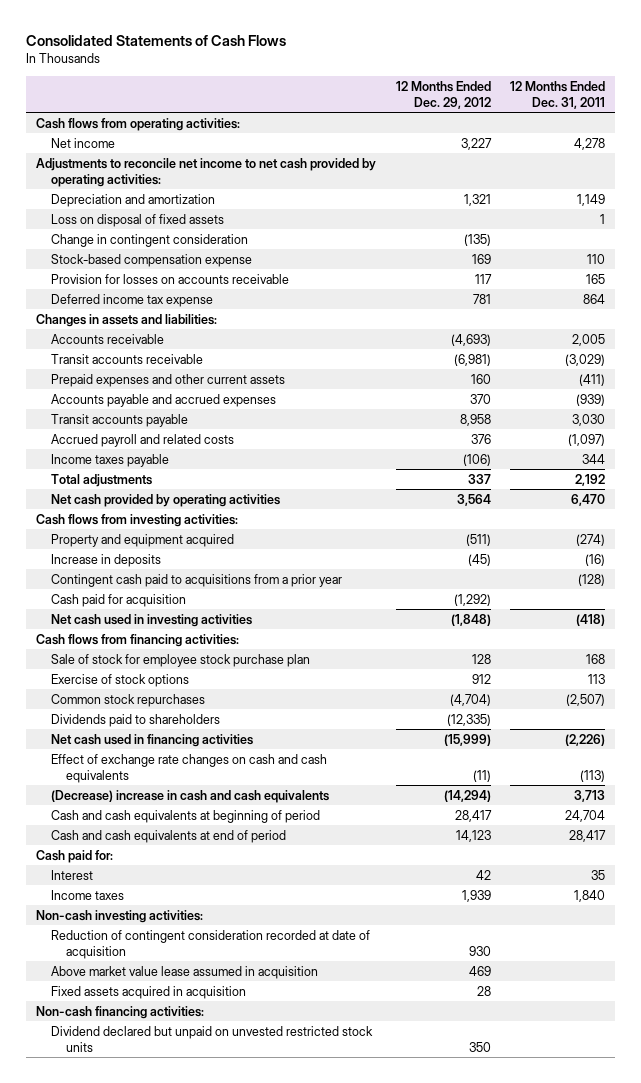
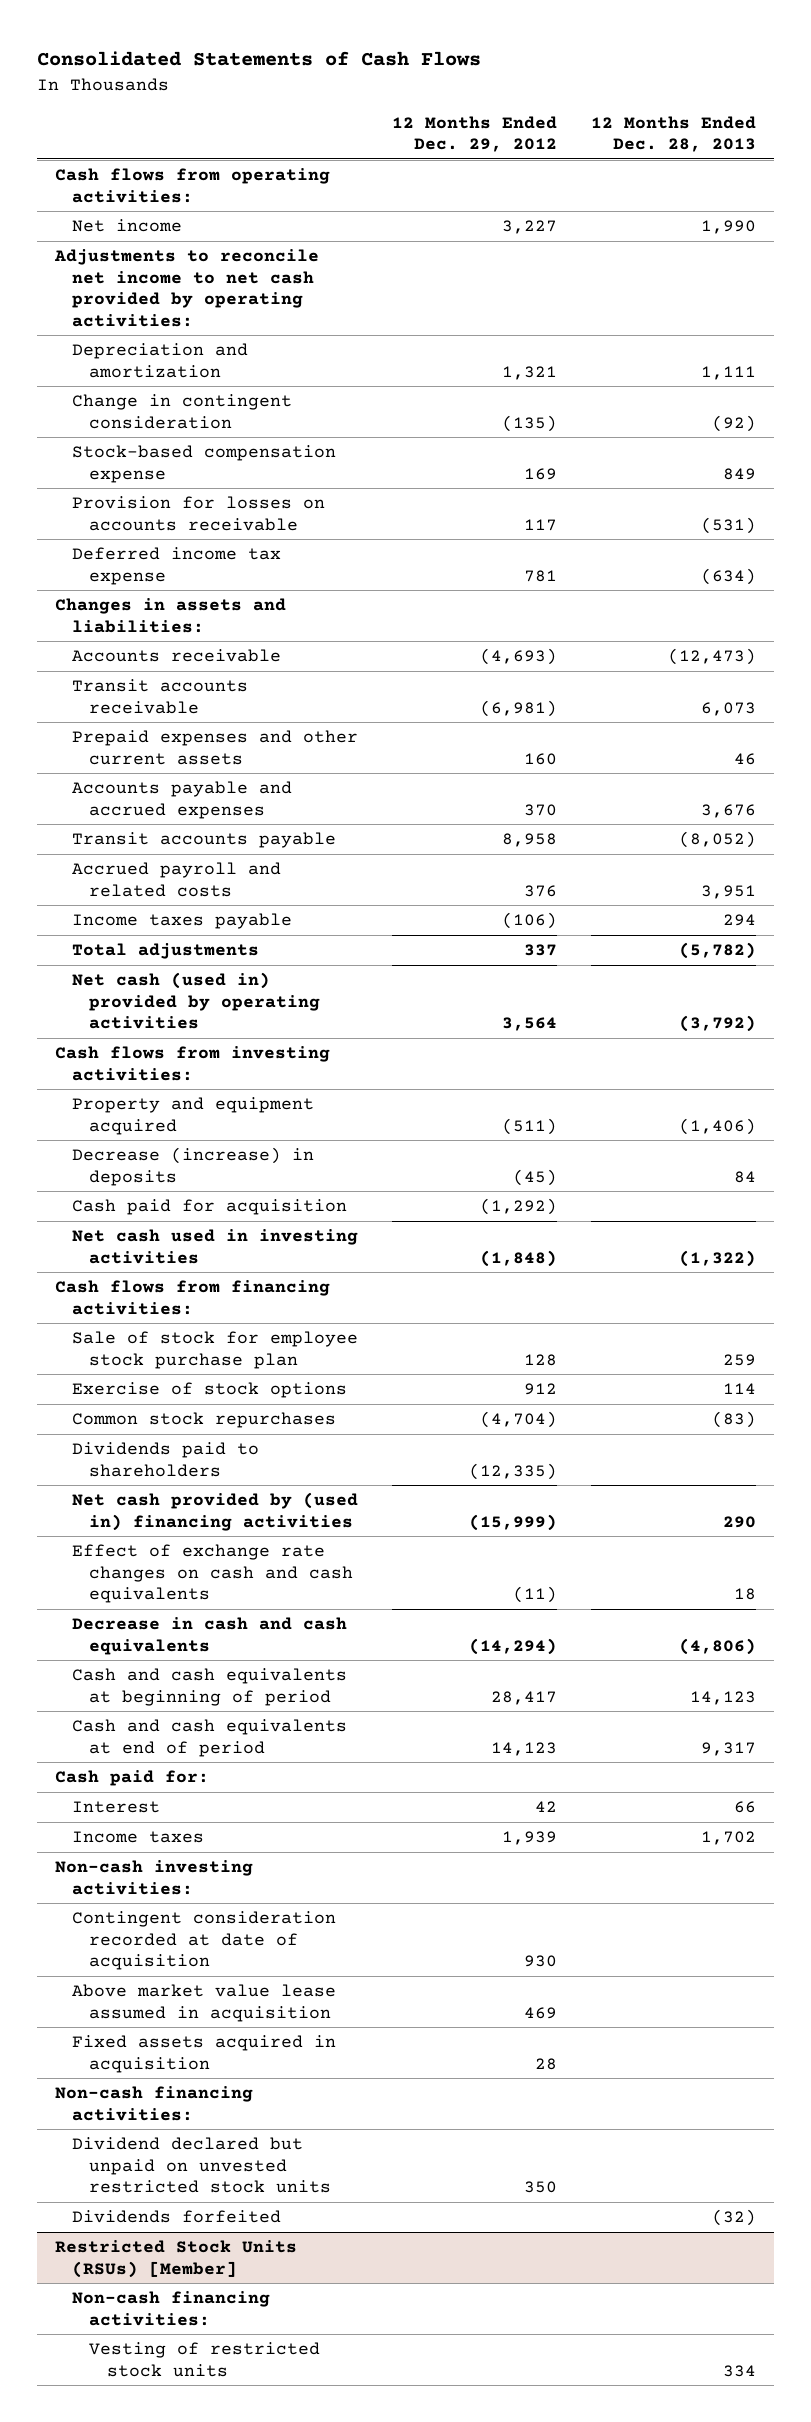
[510,80,606,109] 12 Months Ended Dec. 31, 2011 -> none
none -> [591,115,757,153] 12 Months Ended Dec. 28, 2013
[50,213,224,227] Loss on disposal of fixed assets -> none
[50,493,280,507] Net cash provided by operating activities -> [72,972,321,1030] Net cash (used in) provided by operating activities
[50,573,342,587] Contingent cash paid to acquisitions from a prior year -> none
[50,553,161,567] Increase in deposits -> [72,1147,315,1186] Decrease (increase) in deposits
[50,733,253,747] Net cash used in financing activities -> [72,1492,359,1531] Net cash provided by (used in) financing activities
[50,789,329,803] (Decrease) increase in cash and cash equivalents -> [72,1617,348,1655] Decrease in cash and cash equivalents
[50,929,370,960] Reduction of contingent consideration recorded at date of acquisition -> [72,1911,337,1971] Contingent consideration recorded at date of acquisition
none -> [72,2210,282,2224] Dividends forfeited
none -> [54,2240,297,2278] Restricted Stock Units (RSUs) [Member]
none -> [72,2291,271,2326] Non-cash financing activities:
none -> [89,2342,321,2377] Vesting of restricted stock units

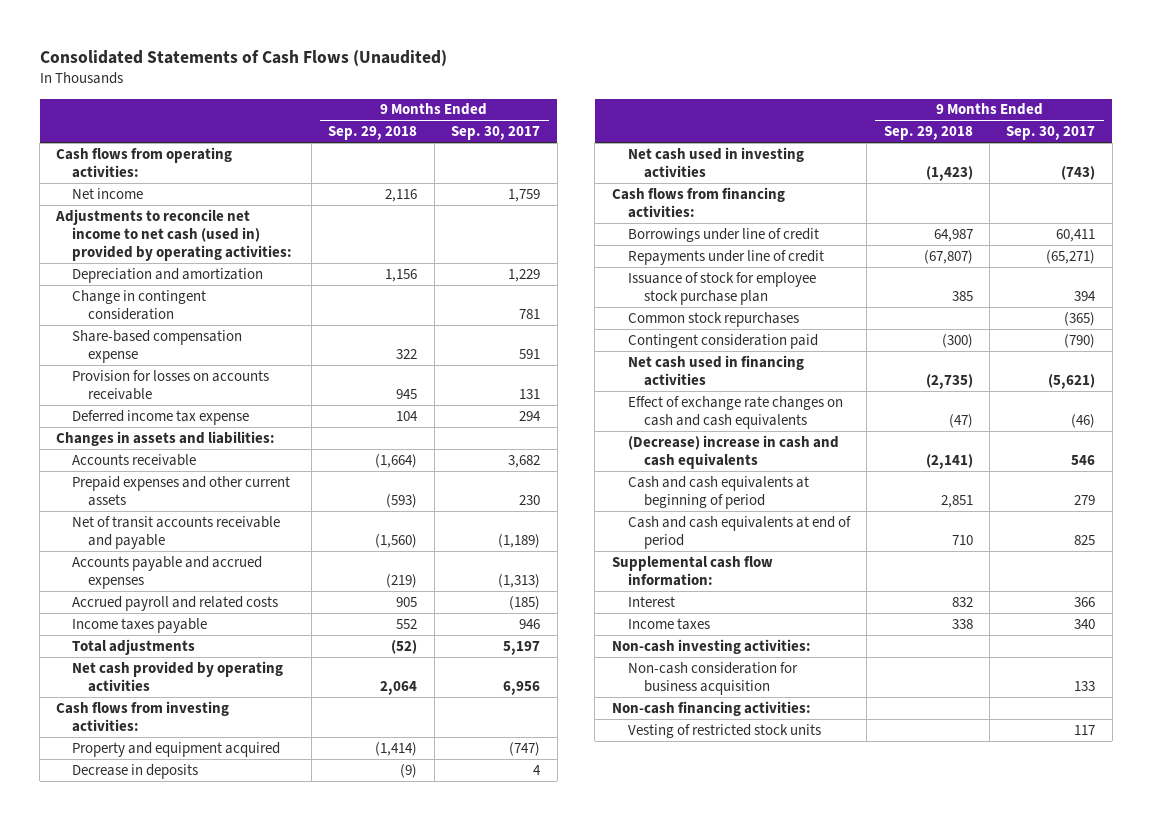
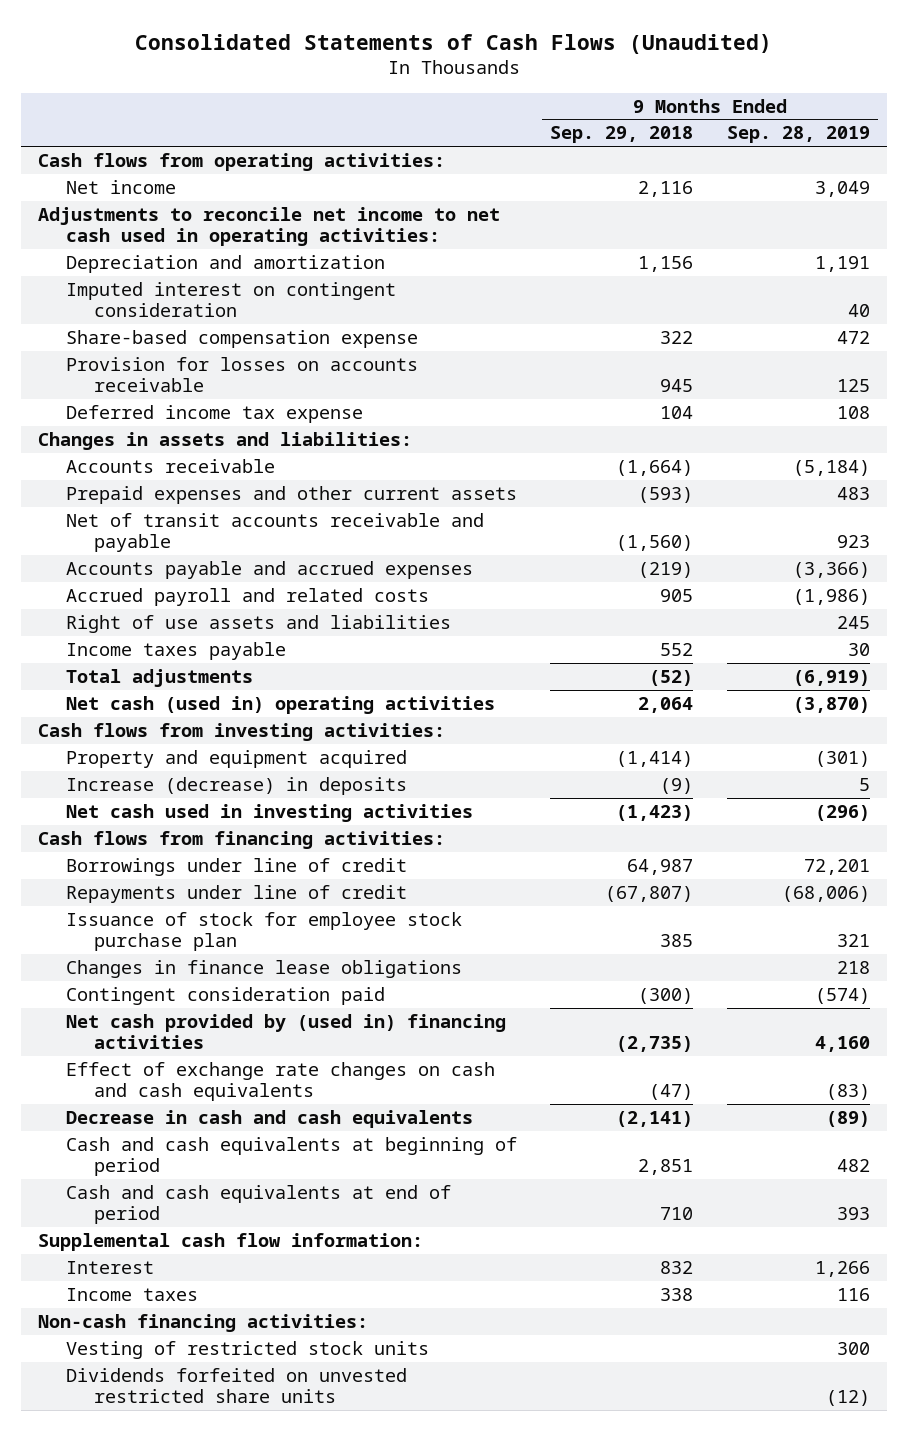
[451,126,541,141] Sep. 30, 2017 -> none
none -> [726,126,870,144] Sep. 28, 2019
[55,208,293,261] Adjustments to reconcile net income to net cash (used in) provided by operating activities: -> [38,206,501,247] Adjustments to reconcile net income to net cash used in operating activities:
[72,289,207,320] Change in contingent consideration -> [65,281,396,318] Imputed interest on contingent consideration
none -> [65,614,451,633] Right of use assets and liabilities
[72,660,284,692] Net cash provided by operating activities -> [65,695,495,714] Net cash (used in) operating activities
[72,763,199,779] Decrease in deposits -> [65,776,407,795] Increase (decrease) in deposits
[627,311,799,327] Common stock repurchases -> none
none -> [65,959,462,978] Changes in finance lease obligations
[627,354,804,386] Net cash used in financing activities -> [65,1013,506,1050] Net cash provided by (used in) financing activities
[627,434,839,469] (Decrease) increase in cash and cash equivalents -> [65,1109,473,1128] Decrease in cash and cash equivalents
[611,638,811,654] Non-cash investing activities: -> none
[627,661,798,695] Non-cash consideration for business acquisition -> none
none -> [65,1367,407,1404] Dividends forfeited on unvested restricted share units

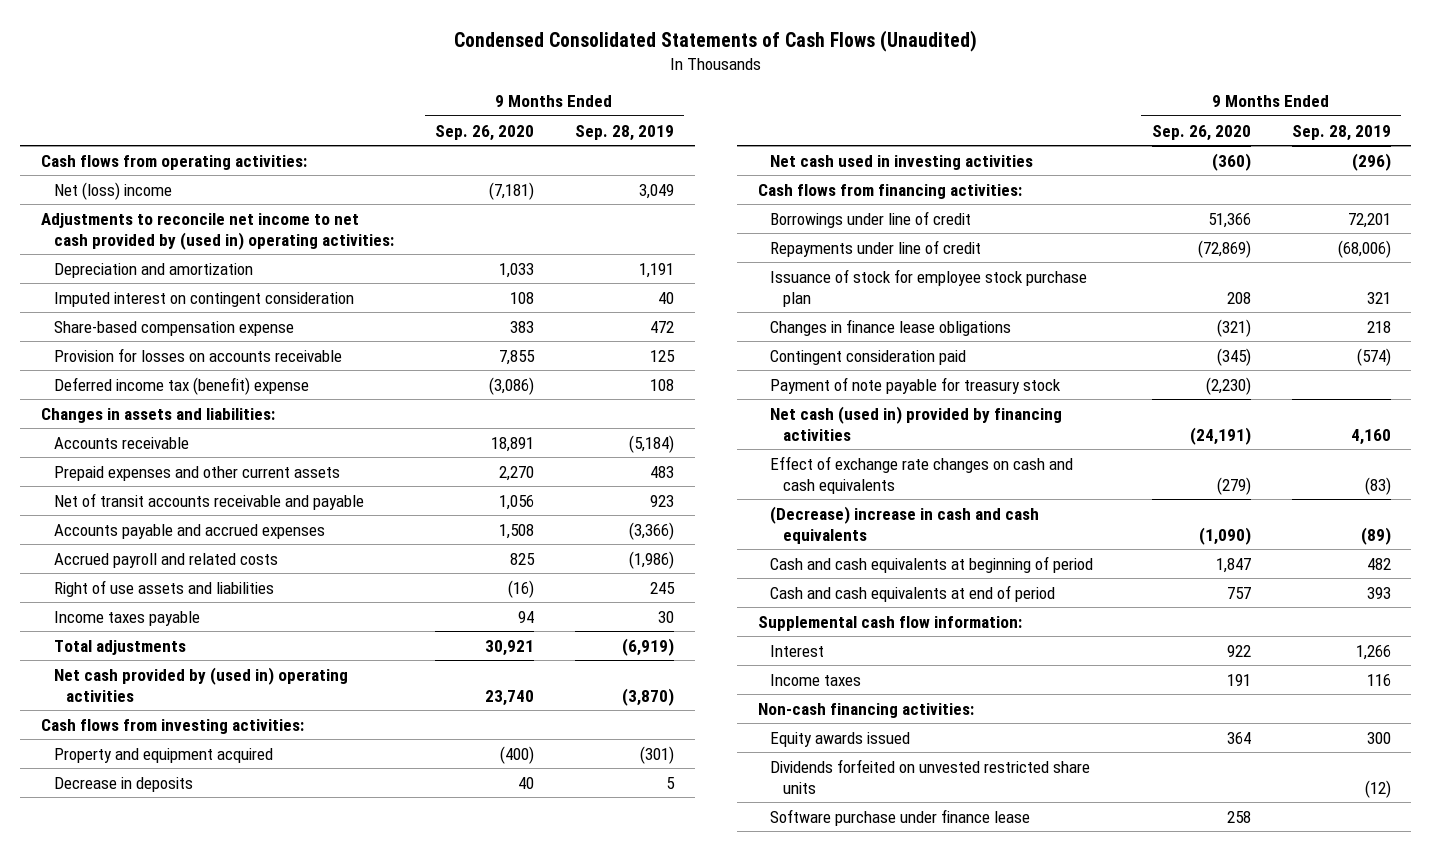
[134,33,772,54] Consolidated Statements of Cash Flows (Unaudited) -> [453,29,977,52] Condensed Consolidated Statements of Cash Flows (Unaudited)
[550,126,694,144] Sep. 29, 2018 -> none
none -> [434,124,534,141] Sep. 26, 2020
[65,179,176,194] Net income -> [53,181,172,200] Net (loss) income
[38,206,501,247] Adjustments to reconcile net income to net cash used in operating activities: -> [40,212,394,250] Adjustments to reconcile net income to net cash provided by (used in) operating activities:
[65,404,363,423] Deferred income tax expense -> [53,376,309,395] Deferred income tax (benefit) expense
[65,695,495,714] Net cash (used in) operating activities -> [53,666,348,702] Net cash provided by (used in) operating activities
[65,776,407,795] Increase (decrease) in deposits -> [53,776,193,792] Decrease in deposits
none -> [770,376,1062,394] Payment of note payable for treasury stock
[65,1013,506,1050] Net cash provided by (used in) financing activities -> [770,405,1063,441] Net cash (used in) provided by financing activities
[65,1109,473,1128] Decrease in cash and cash equivalents -> [770,505,1040,544] (Decrease) increase in cash and cash equivalents
[65,1340,429,1359] Vesting of restricted stock units -> none
none -> [770,731,911,747] Equity awards issued
none -> [770,808,1031,826] Software purchase under finance lease

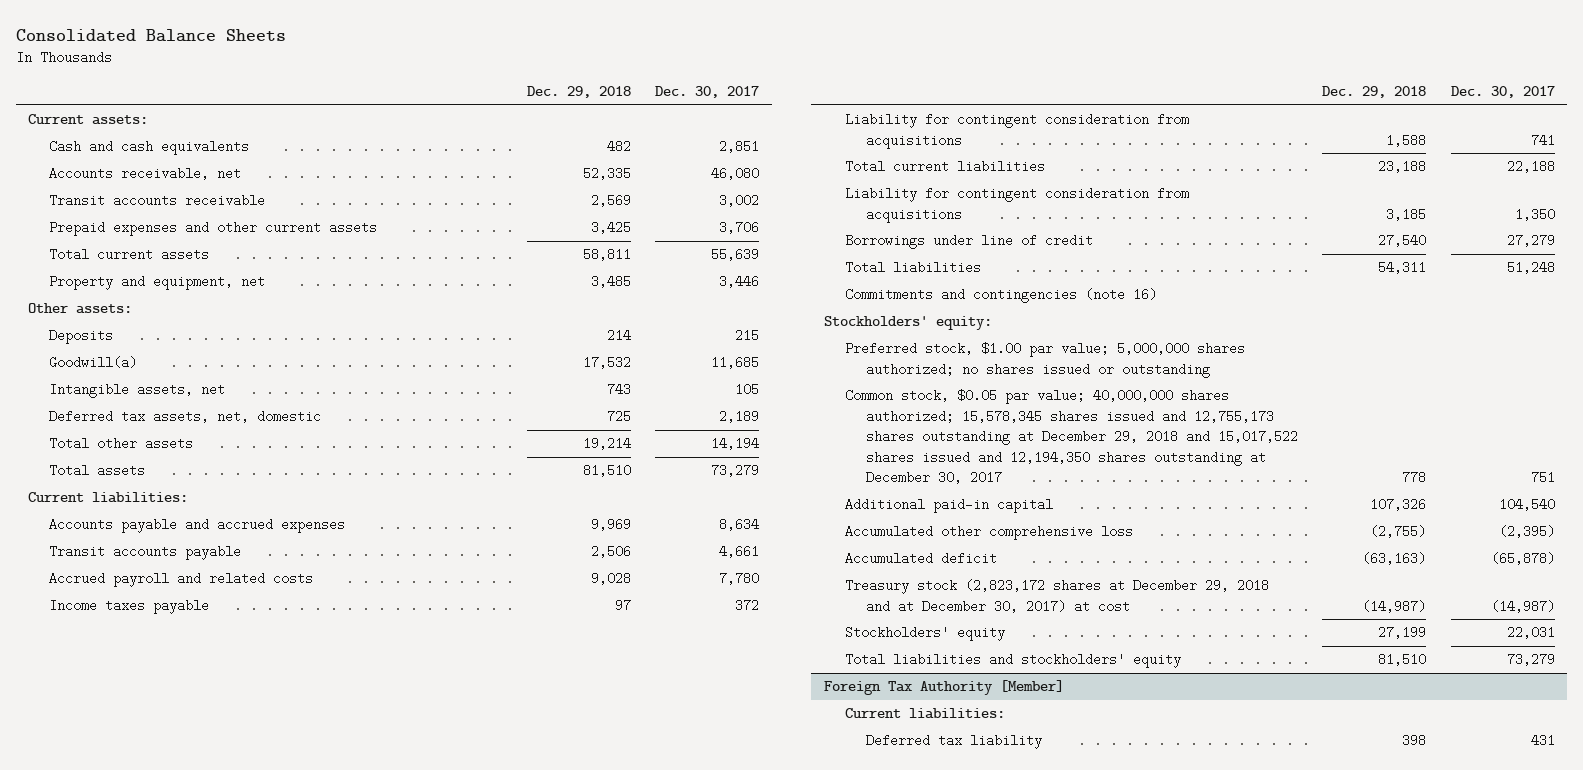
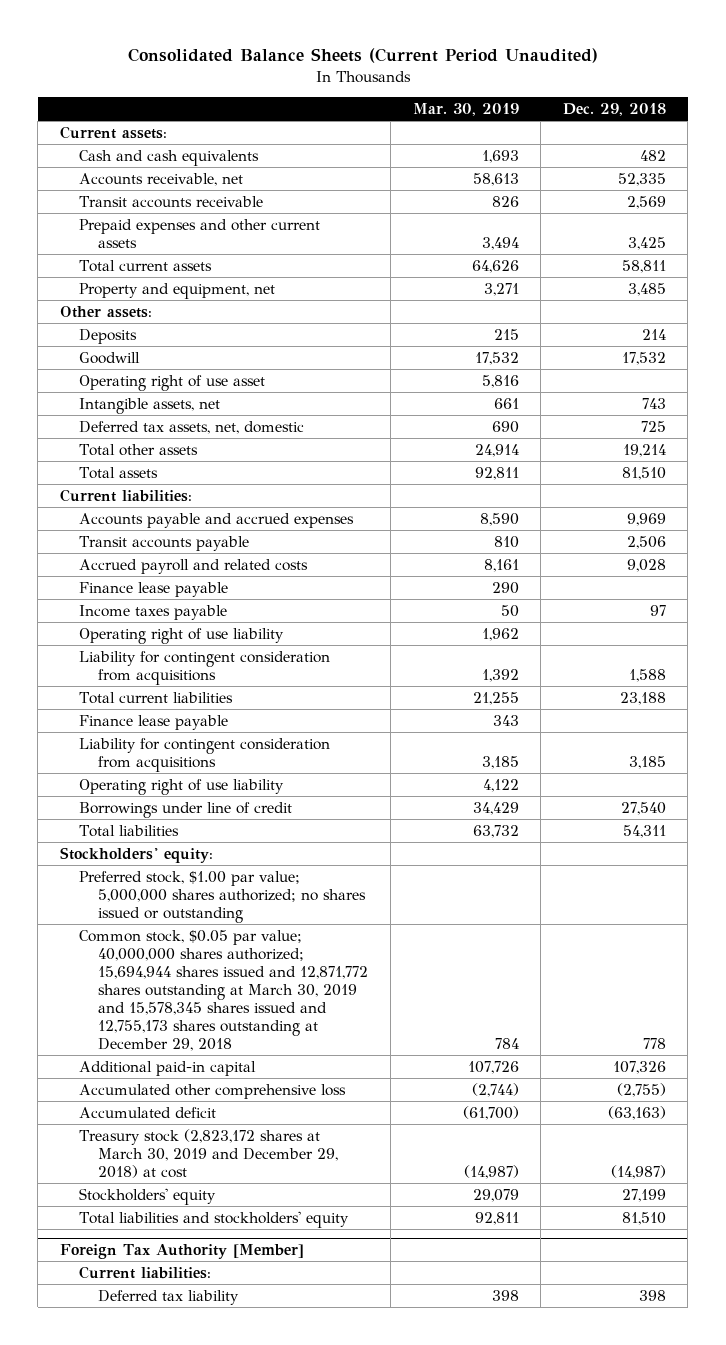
[15,28,286,42] Consolidated Balance Sheets -> [127,48,598,64] Consolidated Balance Sheets (Current Period Unaudited)
[655,86,760,99] Dec. 30, 2017 -> none
none -> [412,103,519,117] Mar. 30, 2019
[49,356,138,370] Goodwill(a) -> [79,351,141,364] Goodwill
none -> [79,374,266,391] Operating right of use asset
none -> [79,581,229,597] Finance lease payable
none -> [79,627,285,644] Operating right of use liability
none -> [79,714,229,730] Finance lease payable
none -> [79,778,285,795] Operating right of use liability
[844,288,1157,304] Commitments and contingencies (note 16) -> none
[844,389,1298,485] Common stock, $0.05 par value; 40,000,000 shares authorized; 15,578,345 shares issued and 12,755,173 shares outstanding at December 29, 2018 and 15,017,522 shares issued and 12,194,350 shares outstanding at December 30, 2017 -> [79,929,369,1051] Common stock, $0.05 par value; 40,000,000 shares authorized; 15,694,944 shares issued and 12,871,772 shares outstanding at March 30, 2019 and 15,578,345 shares issued and 12,755,173 shares outstanding at December 29, 2018
[844,579,1269,613] Treasury stock (2,823,172 shares at December 29, 2018 and at December 30, 2017) at cost -> [79,1128,339,1178] Treasury stock (2,823,172 shares at March 30, 2019 and December 29, 2018) at cost

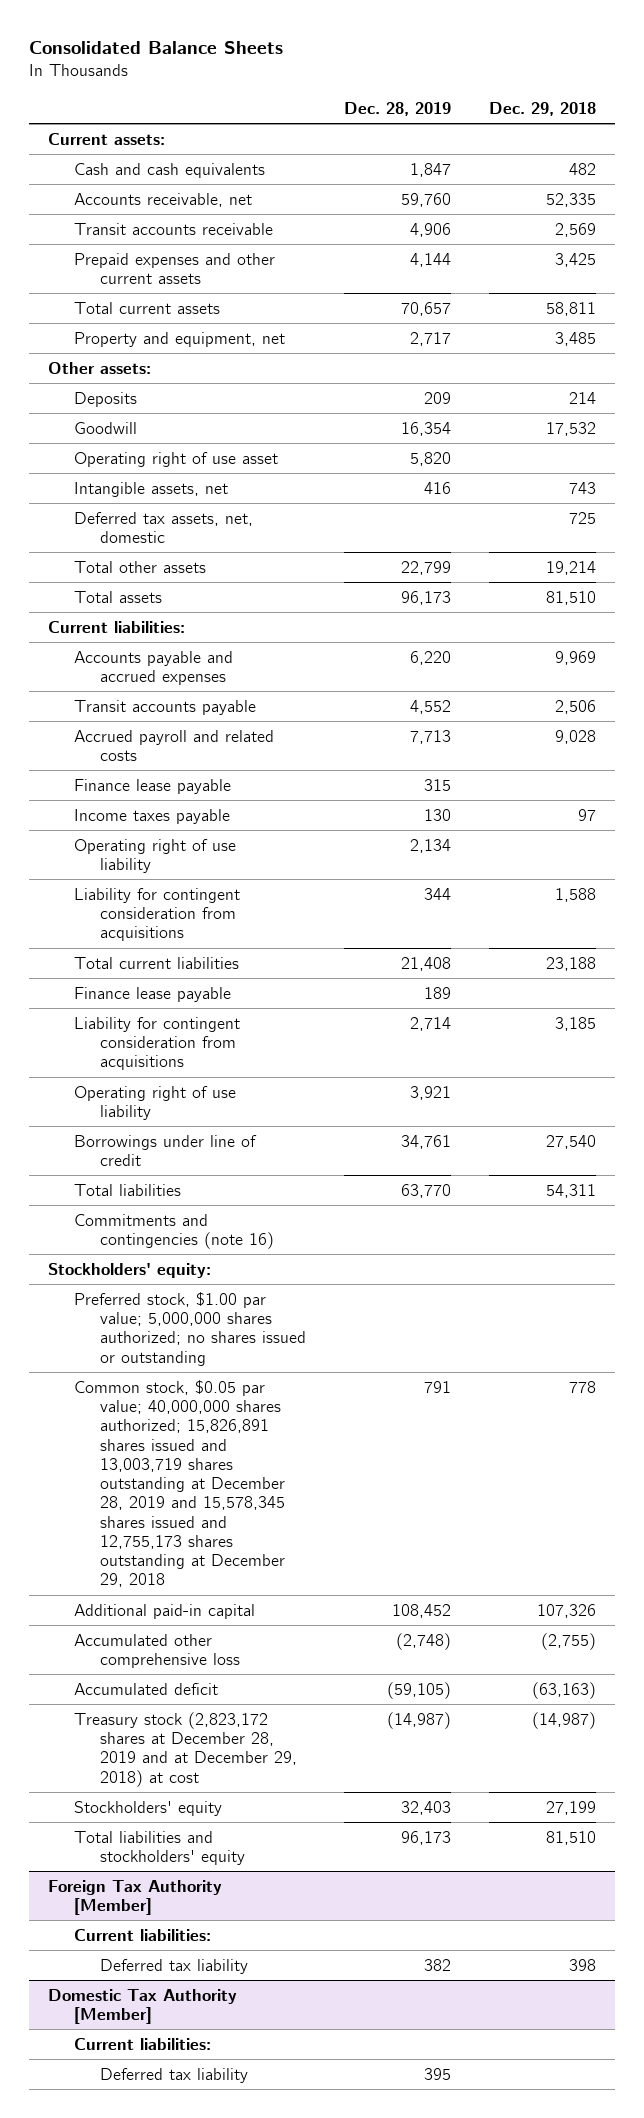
[127,48,598,64] Consolidated Balance Sheets (Current Period Unaudited) -> [28,41,283,55] Consolidated Balance Sheets
[412,103,519,117] Mar. 30, 2019 -> none
none -> [343,101,451,116] Dec. 28, 2019
none -> [73,1213,274,1250] Commitments and contingencies (note 16)
[79,929,369,1051] Common stock, $0.05 par value; 40,000,000 shares authorized; 15,694,944 shares issued and 12,871,772 shares outstanding at March 30, 2019 and 15,578,345 shares issued and 12,755,173 shares outstanding at December 29, 2018 -> [73,1379,285,1588] Common stock, $0.05 par value; 40,000,000 shares authorized; 15,826,891 shares issued and 13,003,719 shares outstanding at December 28, 2019 and 15,578,345 shares issued and 12,755,173 shares outstanding at December 29, 2018
[79,1128,339,1178] Treasury stock (2,823,172 shares at March 30, 2019 and December 29, 2018) at cost -> [73,1711,297,1787] Treasury stock (2,823,172 shares at December 28, 2019 and at December 29, 2018) at cost
none -> [47,1988,237,2025] Domestic Tax Authority [Member]
none -> [73,2037,211,2050] Current liabilities:
none -> [99,2067,248,2083] Deferred tax liability

